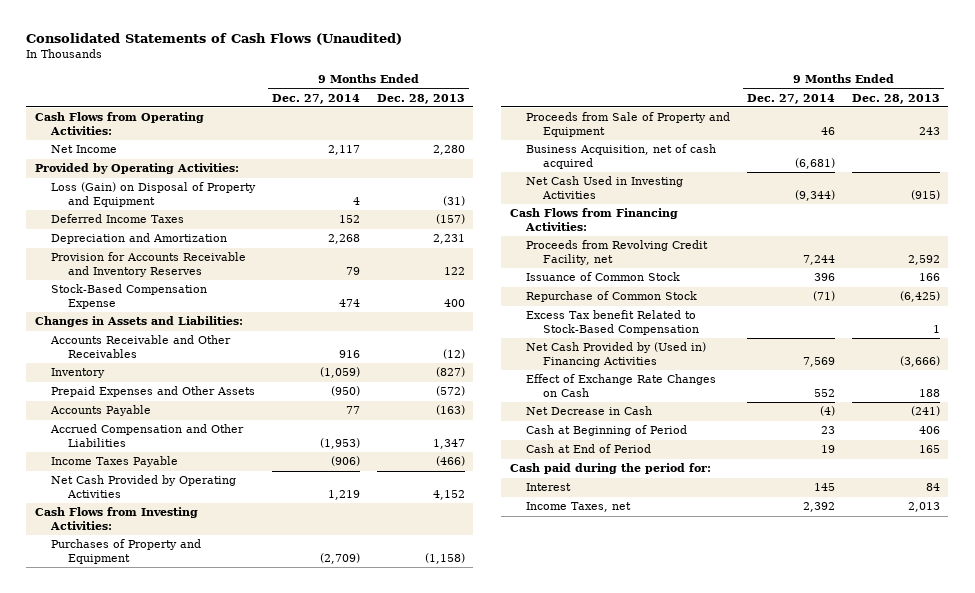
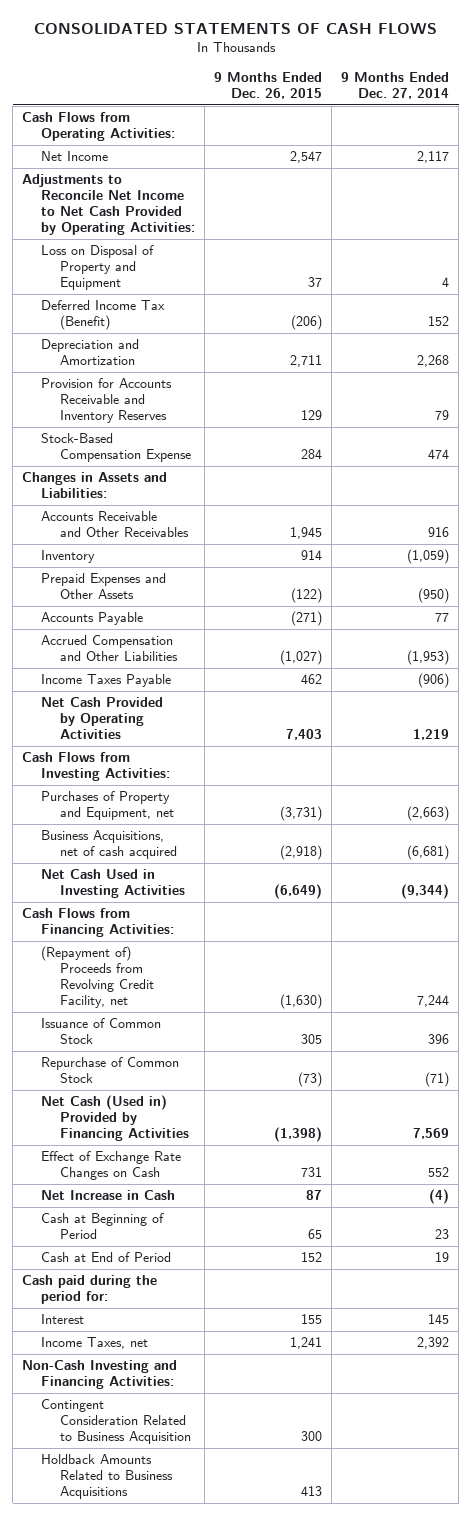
[26,33,403,46] Consolidated Statements of Cash Flows (Unaudited) -> [33,22,437,34] CONSOLIDATED STATEMENTS OF CASH FLOWS
[377,93,466,104] Dec. 28, 2013 -> none
none -> [214,72,323,100] 9 Months Ended Dec. 26, 2015
[34,163,239,175] Provided by Operating Activities: -> none
none -> [22,174,196,236] Adjustments to Reconcile Net Income to Net Cash Provided by Operating Activities:
[51,182,257,207] Loss (Gain) on Disposal of Property and Equipment -> [41,245,155,291] Loss on Disposal of Property and Equipment
[51,214,185,224] Deferred Income Taxes -> [41,300,166,331] Deferred Income Tax (Benefit)
[526,112,731,137] Proceeds from Sale of Property and Equipment -> none
[51,539,202,564] Purchases of Property and Equipment -> [41,791,175,821] Purchases of Property and Equipment, net
[320,552,361,564] (2,709) -> [407,806,450,822] (2,663)
[526,144,717,169] Business Acquisition, net of cash acquired -> [41,830,178,860] Business Acquisitions, net of cash acquired
[526,240,709,265] Proceeds from Revolving Credit Facility, net -> [41,946,155,1009] (Repayment of) Proceeds from Revolving Credit Facility, net
[526,310,700,335] Excess Tax benefit Related to Stock-Based Compensation -> none
[526,342,707,367] Net Cash Provided by (Used in) Financing Activities -> [41,1095,190,1142] Net Cash (Used in) Provided by Financing Activities
[526,406,653,416] Net Decrease in Cash -> [41,1190,176,1201] Net Increase in Cash
none -> [22,1360,178,1390] Non-Cash Investing and Financing Activities:
none -> [41,1399,192,1445] Contingent Consideration Related to Business Acquisition
none -> [41,1454,174,1500] Holdback Amounts Related to Business Acquisitions

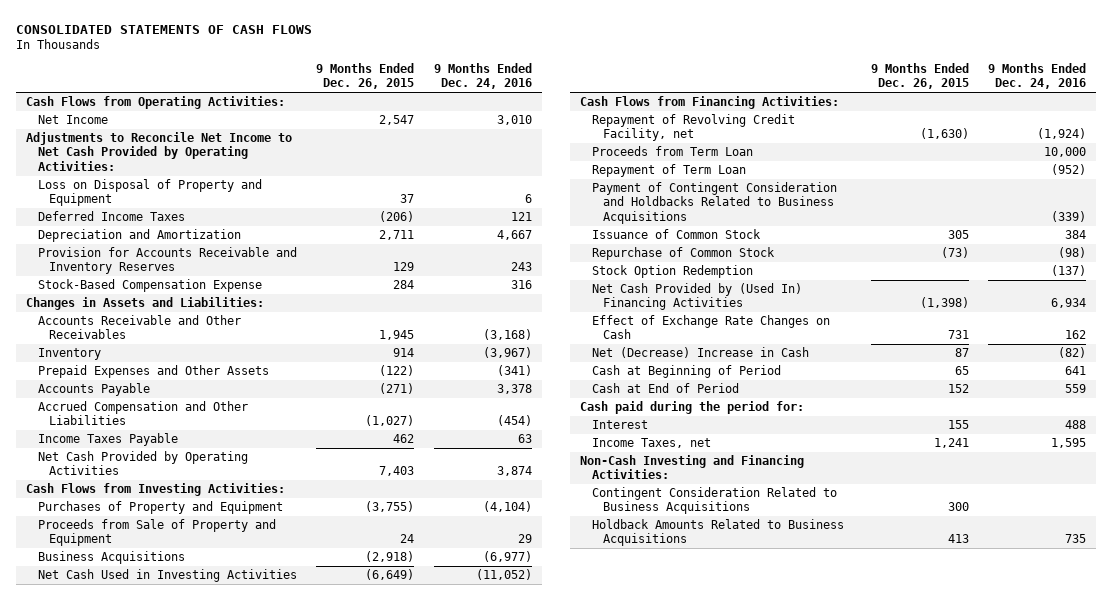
[341,72,450,100] 9 Months Ended Dec. 27, 2014 -> none
none -> [434,63,533,90] 9 Months Ended Dec. 24, 2016
[41,300,166,331] Deferred Income Tax (Benefit) -> [37,210,185,221] Deferred Income Taxes
[41,791,175,821] Purchases of Property and Equipment, net -> [37,500,283,514] Purchases of Property and Equipment
[280,806,323,822] (3,731) -> [365,500,415,512] (3,755)
none -> [37,518,276,547] Proceeds from Sale of Property and Equipment
[41,830,178,860] Business Acquisitions, net of cash acquired -> [37,550,185,564] Business Acquisitions
[41,946,155,1009] (Repayment of) Proceeds from Revolving Credit Facility, net -> [591,113,795,142] Repayment of Revolving Credit Facility, net
none -> [591,145,753,156] Proceeds from Term Loan
none -> [591,163,746,177] Repayment of Term Loan
none -> [591,181,837,224] Payment of Contingent Consideration and Holdbacks Related to Business Acquisitions
none -> [591,264,753,278] Stock Option Redemption
[41,1095,190,1142] Net Cash (Used in) Provided by Financing Activities -> [591,282,802,311] Net Cash Provided by (Used In) Financing Activities
[41,1190,176,1201] Net Increase in Cash -> [591,346,809,358] Net (Decrease) Increase in Cash
[41,1399,192,1445] Contingent Consideration Related to Business Acquisition -> [591,486,837,515] Contingent Consideration Related to Business Acquisitions

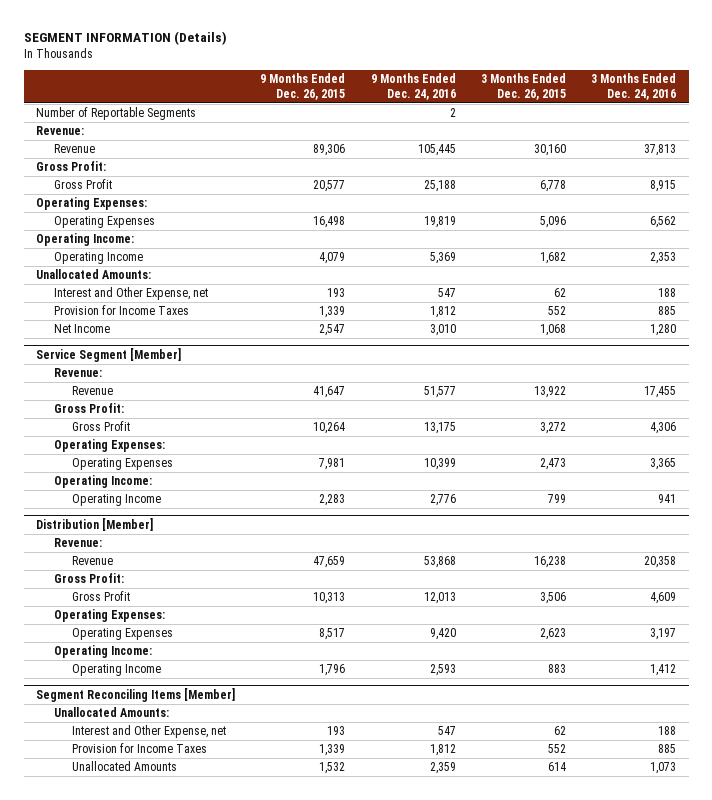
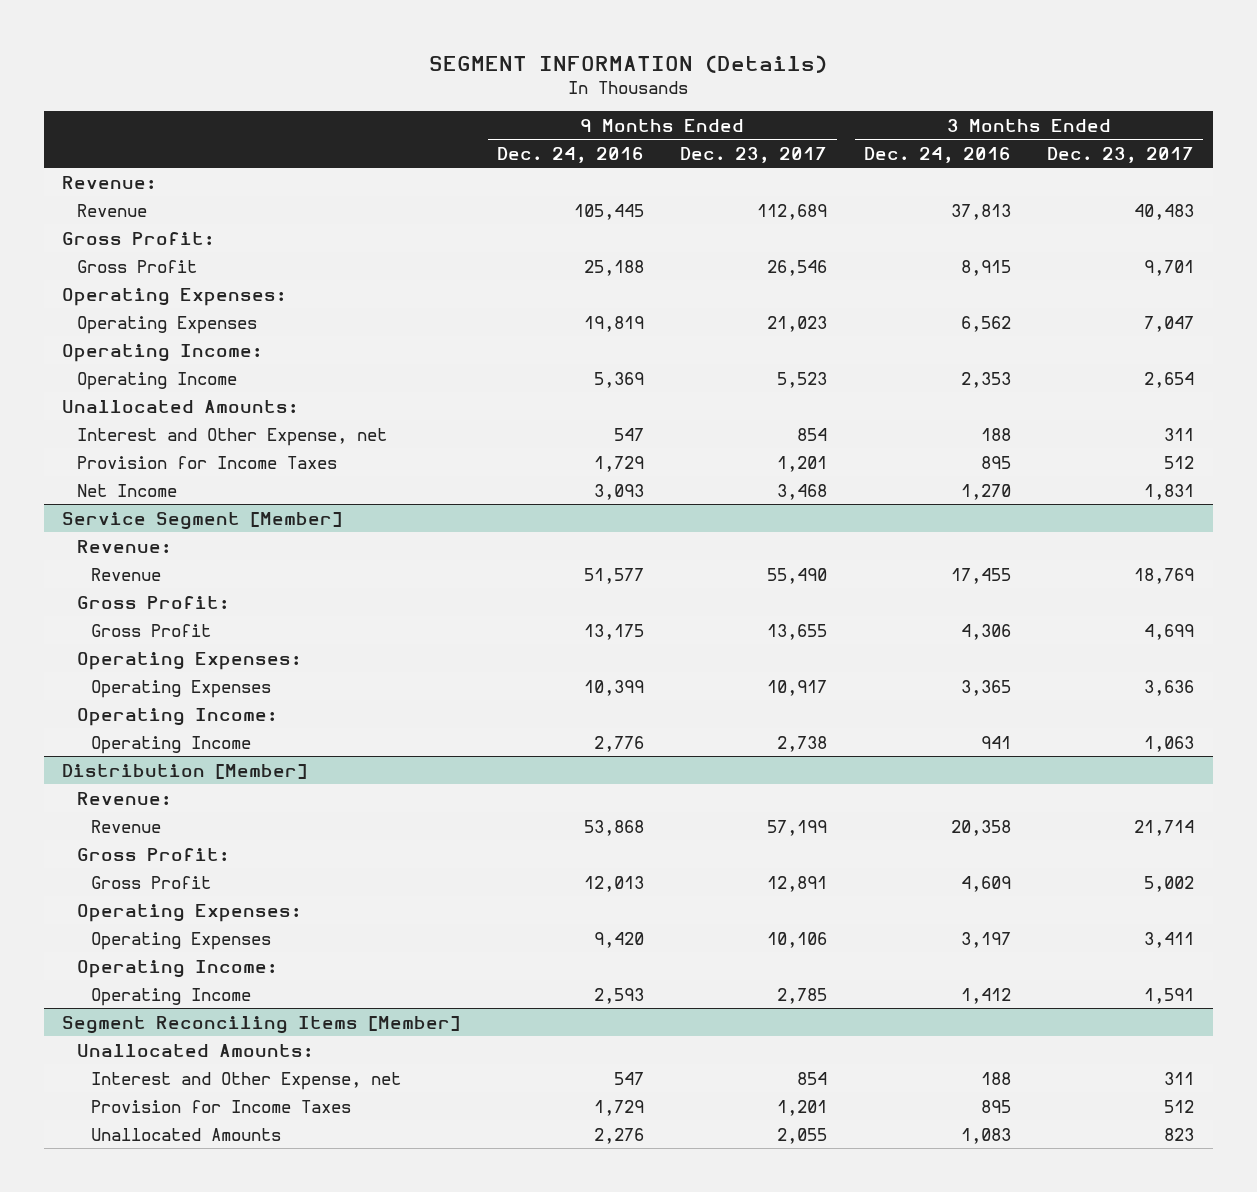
[260,72,346,100] 9 Months Ended Dec. 26, 2015 -> none
[480,72,566,100] 3 Months Ended Dec. 26, 2015 -> none
none -> [680,146,828,163] Dec. 23, 2017
none -> [1047,146,1195,163] Dec. 23, 2017
[36,107,197,121] Number of Reportable Segments -> none
[429,306,456,319] 1,812 -> [593,455,644,472] 1,729
[658,306,677,316] 885 -> [980,455,1011,469] 895
[429,324,456,337] 3,010 -> [593,483,644,500] 3,093
[650,324,677,337] 1,280 -> [960,483,1011,500] 1,270
[429,744,456,757] 1,812 -> [593,1099,644,1116] 1,729
[658,744,677,754] 885 -> [980,1099,1011,1113] 895
[429,762,456,775] 2,359 -> [593,1127,644,1144] 2,276
[650,762,677,775] 1,073 -> [960,1127,1011,1144] 1,083

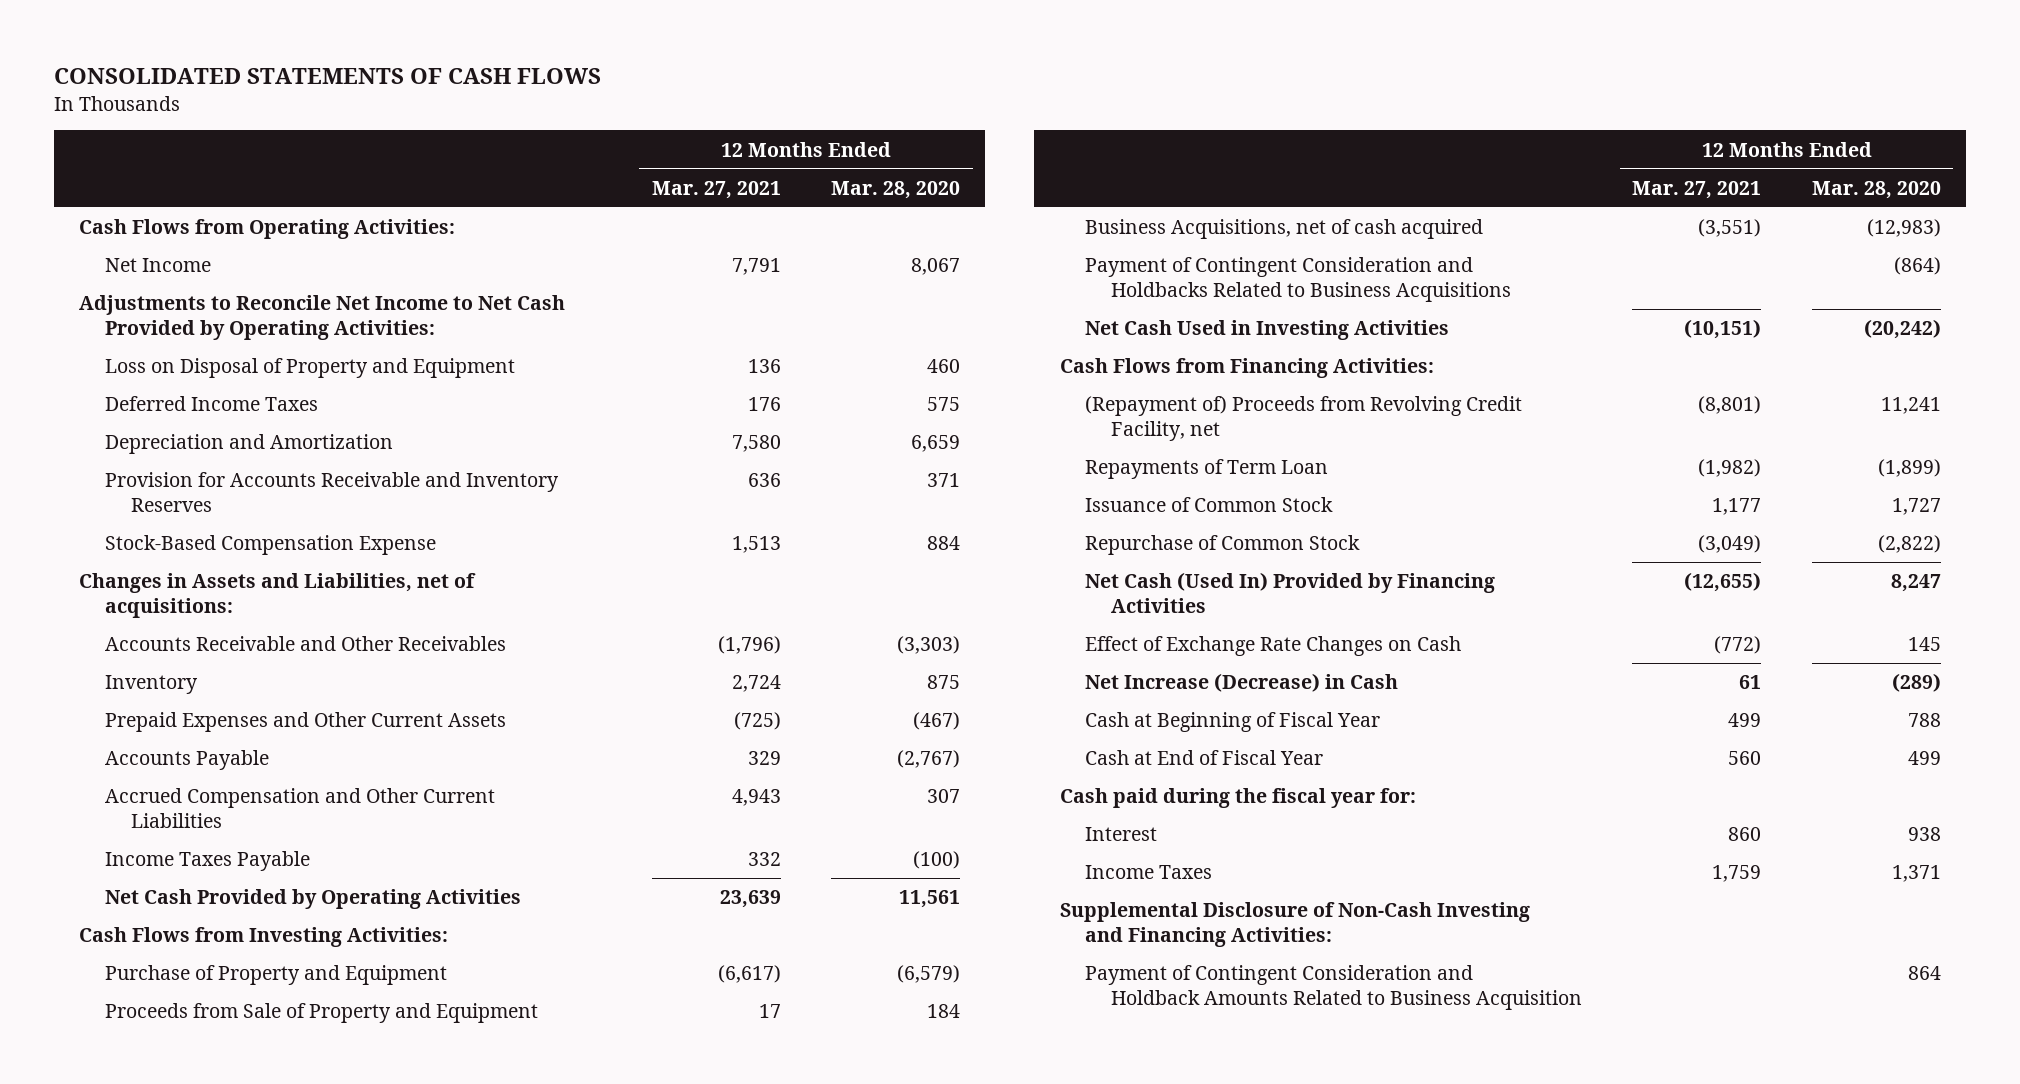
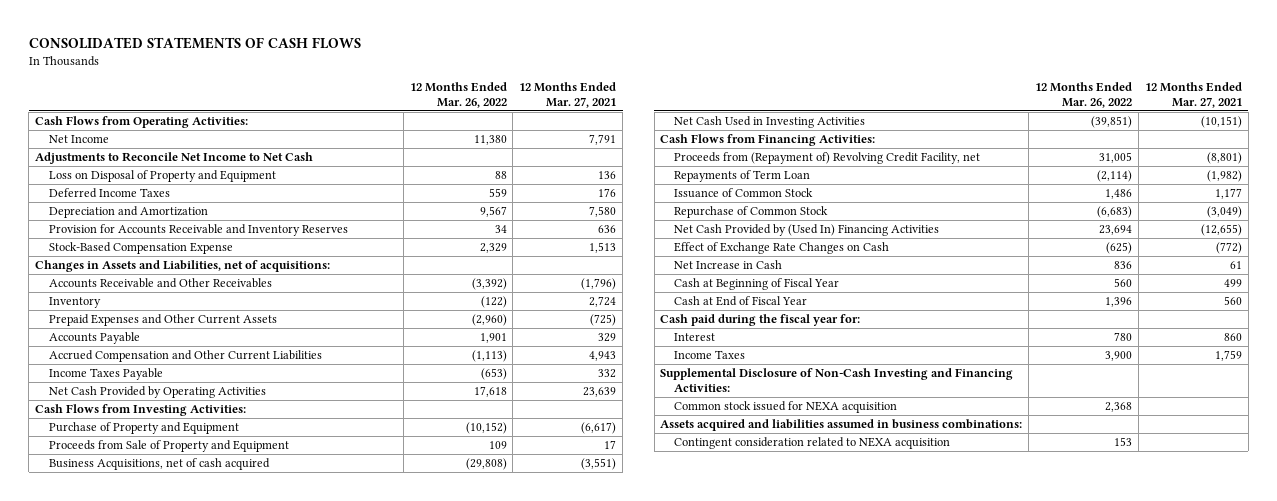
[831,180,961,199] Mar. 28, 2020 -> none
none -> [409,81,507,108] 12 Months Ended Mar. 26, 2022
[78,295,565,341] Adjustments to Reconcile Net Income to Net Cash Provided by Operating Activities: -> [34,152,313,165] Adjustments to Reconcile Net Income to Net Cash
[1085,257,1512,303] Payment of Contingent Consideration and Holdbacks Related to Business Acquisitions -> none
[1085,396,1523,442] (Repayment of) Proceeds from Revolving Credit Facility, net -> [674,152,981,165] Proceeds from (Repayment of) Revolving Credit Facility, net
[1085,572,1496,614] Net Cash (Used In) Provided by Financing Activities -> [674,224,940,237] Net Cash Provided by (Used In) Financing Activities
[1085,673,1399,693] Net Increase (Decrease) in Cash -> [674,260,783,270] Net Increase in Cash
[1085,965,1583,1011] Payment of Contingent Consideration and Holdback Amounts Related to Business Acquisition -> none
none -> [674,401,898,414] Common stock issued for NEXA acquisition
none -> [660,419,1023,432] Assets acquired and liabilities assumed in business combinations:
none -> [674,437,951,450] Contingent consideration related to NEXA acquisition

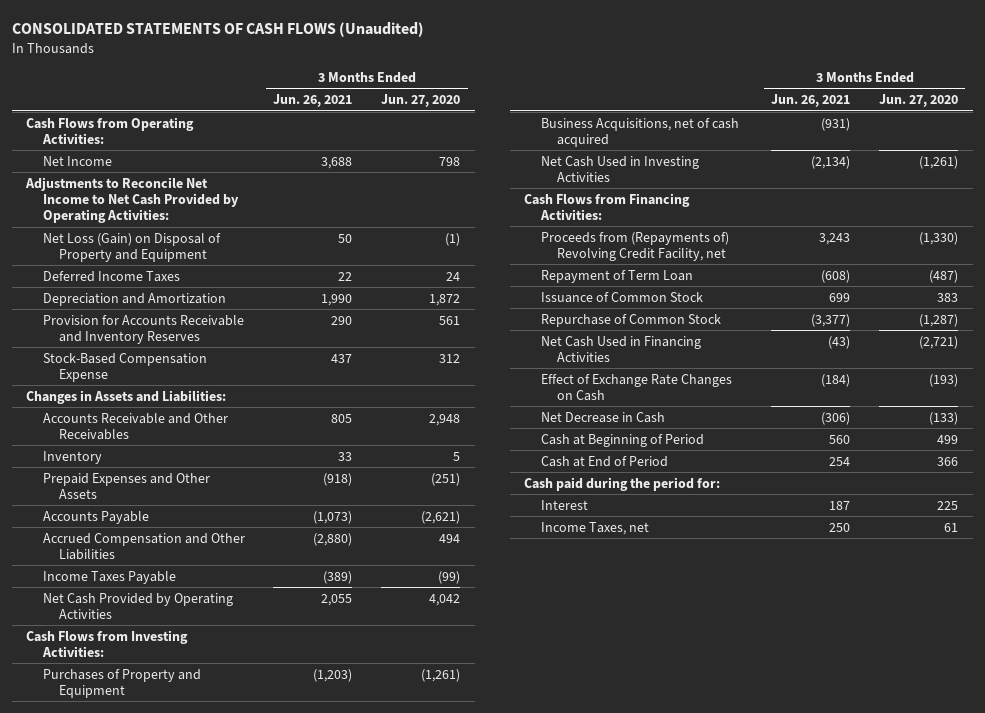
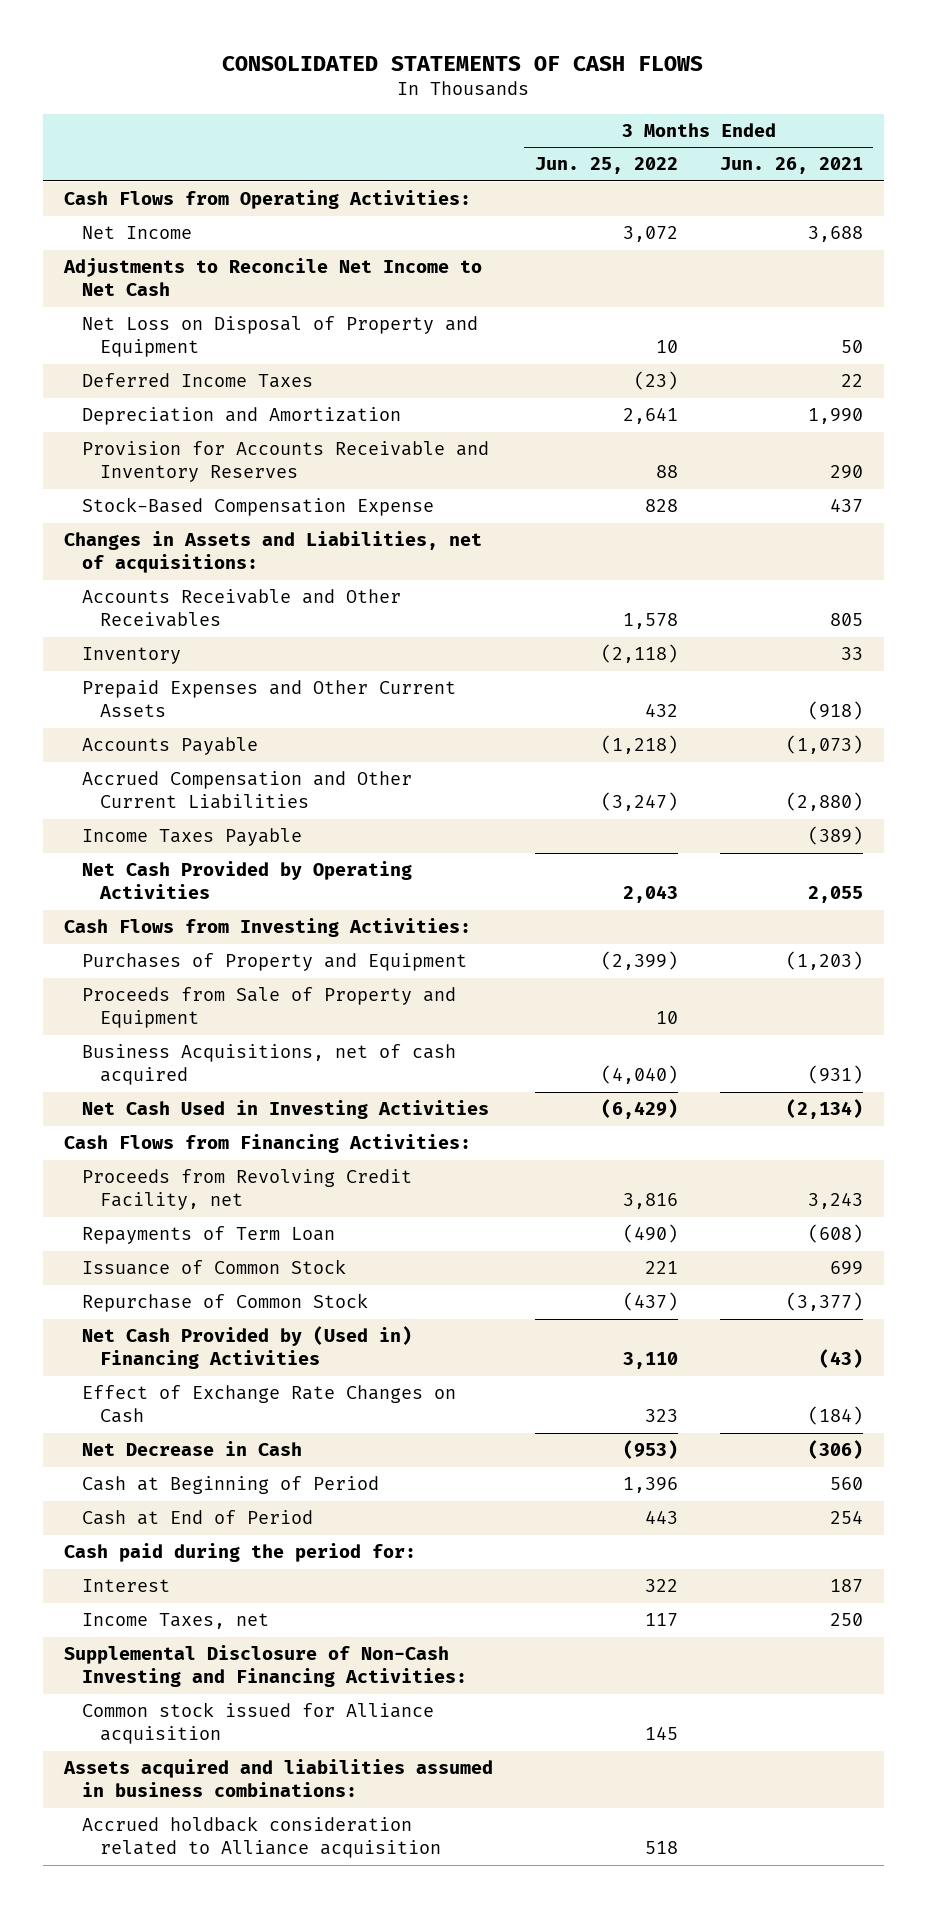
[11,21,424,37] CONSOLIDATED STATEMENTS OF CASH FLOWS (Unaudited) -> [222,55,704,71] CONSOLIDATED STATEMENTS OF CASH FLOWS
[381,94,461,108] Jun. 27, 2020 -> none
none -> [534,157,678,175] Jun. 25, 2022
[25,176,239,224] Adjustments to Reconcile Net Income to Net Cash Provided by Operating Activities: -> [62,258,482,297] Adjustments to Reconcile Net Income to Net Cash
[42,232,221,262] Net Loss (Gain) on Disposal of Property and Equipment -> [81,316,478,358] Net Loss on Disposal of Property and Equipment
[26,389,227,404] Changes in Assets and Liabilities: -> [63,531,482,574] Changes in Assets and Liabilities, net of acquisitions:
[42,472,210,499] Prepaid Expenses and Other Assets -> [81,680,456,718] Prepaid Expenses and Other Current Assets
[42,532,245,560] Accrued Compensation and Other Liabilities -> [81,771,412,810] Accrued Compensation and Other Current Liabilities
none -> [81,987,456,1029] Proceeds from Sale of Property and Equipment
[540,231,729,261] Proceeds from (Repayments of) Revolving Credit Facility, net -> [81,1169,412,1211] Proceeds from Revolving Credit Facility, net
[540,269,693,283] Repayment of Term Loan -> [81,1226,335,1245] Repayments of Term Loan
[540,335,701,362] Net Cash Used in Financing Activities -> [81,1326,412,1370] Net Cash Provided by (Used in) Financing Activities
none -> [63,1645,467,1688] Supplemental Disclosure of Non-Cash Investing and Financing Activities:
none -> [81,1702,434,1745] Common stock issued for Alliance acquisition
none -> [62,1759,493,1798] Assets acquired and liabilities assumed in business combinations:
none -> [81,1816,441,1859] Accrued holdback consideration related to Alliance acquisition

